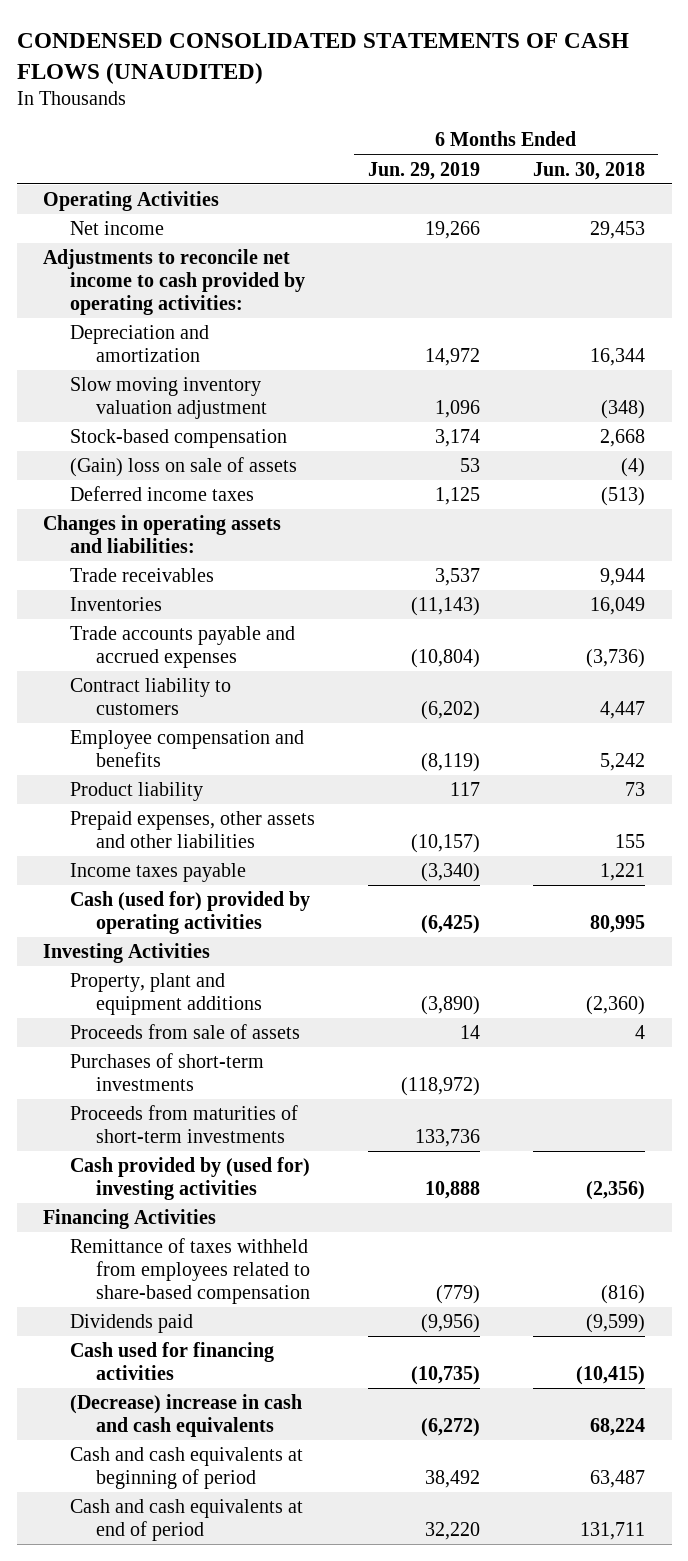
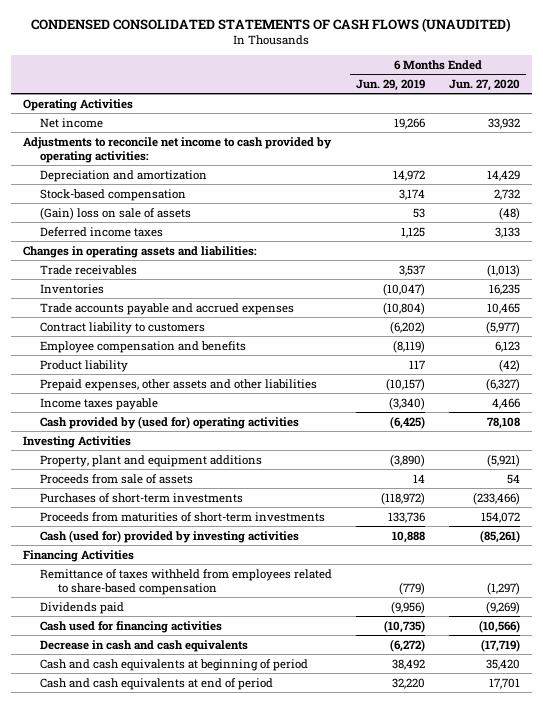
[532,161,645,180] Jun. 30, 2018 -> none
none -> [448,78,520,91] Jun. 27, 2020
[69,377,267,420] Slow moving inventory valuation adjustment -> none
[410,597,480,617] (11,143) -> [383,282,426,296] (10,047)
[69,891,310,935] Cash (used for) provided by operating activities -> [40,415,300,429] Cash provided by (used for) operating activities
[69,1157,310,1201] Cash provided by (used for) investing activities -> [40,529,300,543] Cash (used for) provided by investing activities
[69,1394,302,1438] (Decrease) increase in cash and cash equivalents -> [40,639,249,652] Decrease in cash and cash equivalents

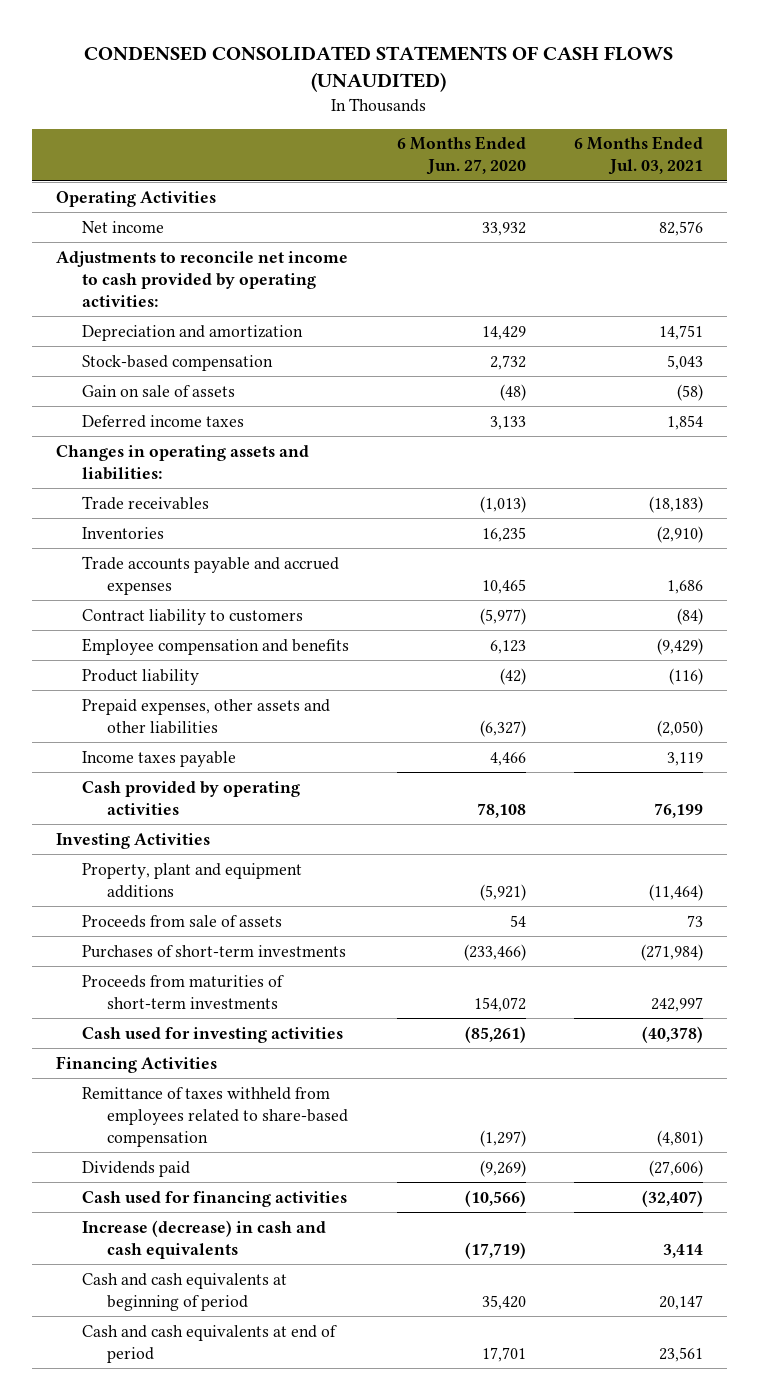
[356,78,426,91] Jun. 29, 2019 -> none
none -> [573,136,703,176] 6 Months Ended Jul. 03, 2021
[40,206,192,220] (Gain) loss on sale of assets -> [81,384,235,397] Gain on sale of assets
[40,415,300,429] Cash provided by (used for) operating activities -> [81,780,300,815] Cash provided by operating activities
[40,529,300,543] Cash (used for) provided by investing activities -> [81,1026,343,1043] Cash used for investing activities
[40,639,249,652] Decrease in cash and cash equivalents -> [81,1219,326,1259] Increase (decrease) in cash and cash equivalents

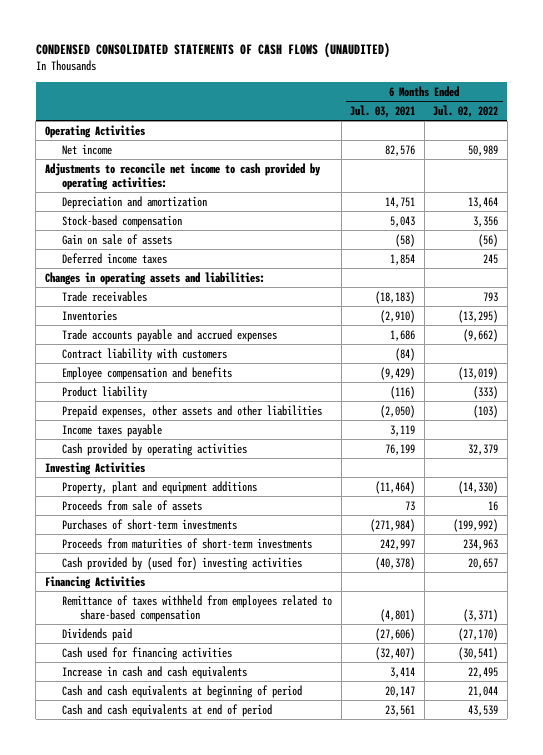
[396,136,526,176] 6 Months Ended Jun. 27, 2020 -> none
none -> [433,104,499,118] Jul. 02, 2022
[81,608,303,625] Contract liability to customers -> [62,347,228,361] Contract liability with customers
[81,1026,343,1043] Cash used for investing activities -> [62,556,303,570] Cash provided by (used for) investing activities
[81,1219,326,1259] Increase (decrease) in cash and cash equivalents -> [62,665,248,679] Increase in cash and cash equivalents

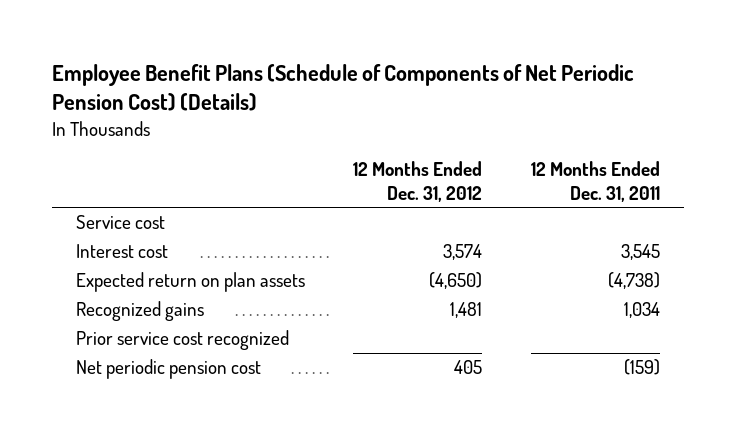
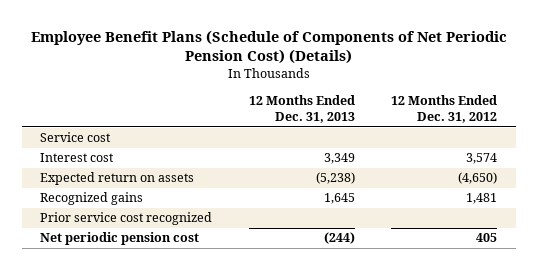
[530,161,660,202] 12 Months Ended Dec. 31, 2011 -> none
none -> [248,95,355,124] 12 Months Ended Dec. 31, 2013
[75,272,305,293] Expected return on plan assets -> [40,172,195,186] Expected return on assets

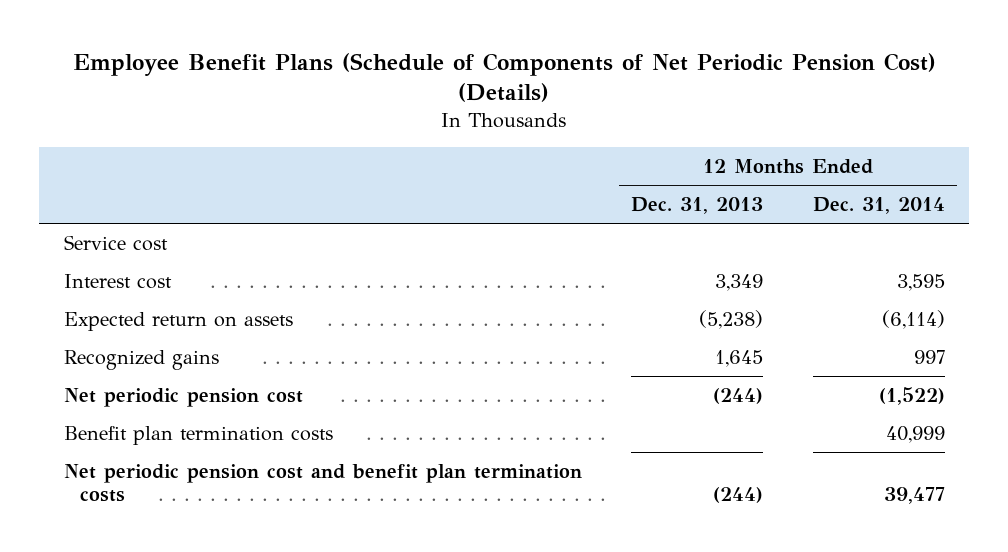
[391,95,498,124] 12 Months Ended Dec. 31, 2012 -> none
none -> [812,196,945,214] Dec. 31, 2014
[40,212,213,226] Prior service cost recognized -> none
none -> [63,425,333,445] Benefit plan termination costs
none -> [63,463,582,503] Net periodic pension cost and benefit plan termination costs

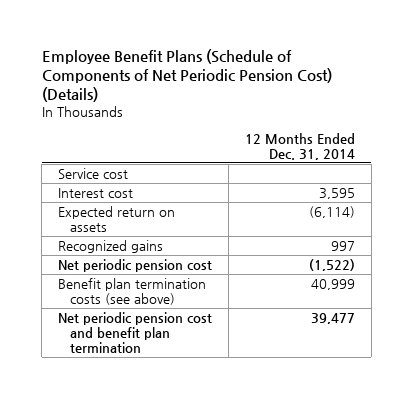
[631,196,764,214] Dec. 31, 2013 -> none
[63,425,333,445] Benefit plan termination costs -> [57,278,206,305] Benefit plan termination costs (see above)
[63,463,582,503] Net periodic pension cost and benefit plan termination costs -> [57,312,212,353] Net periodic pension cost and benefit plan termination

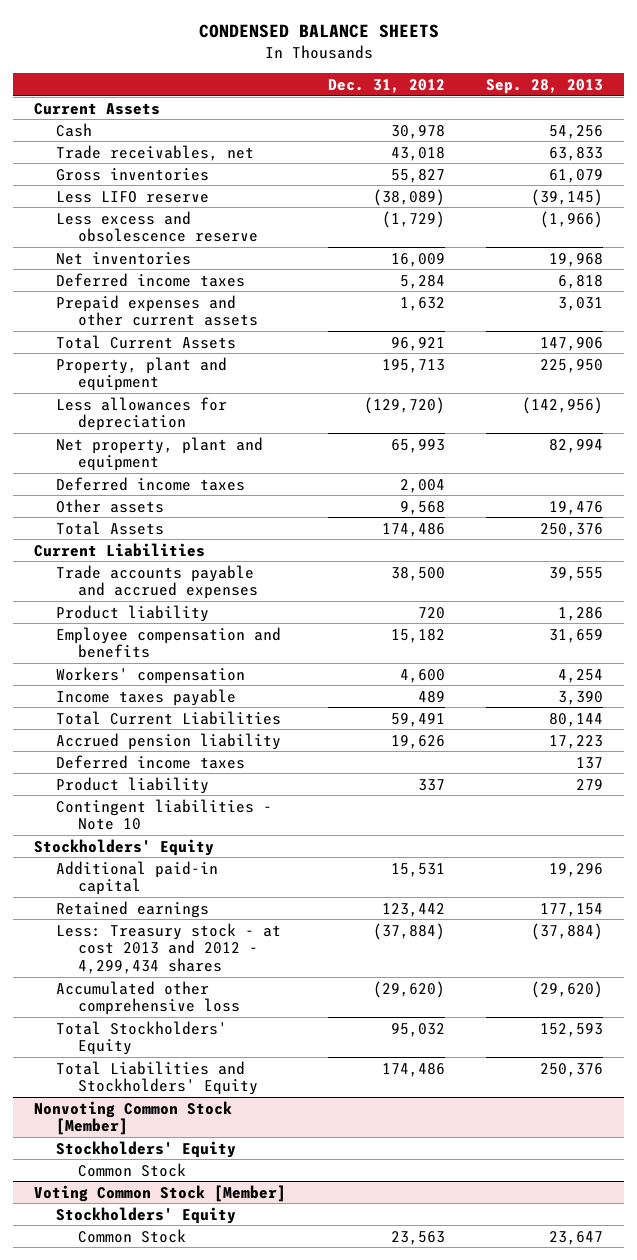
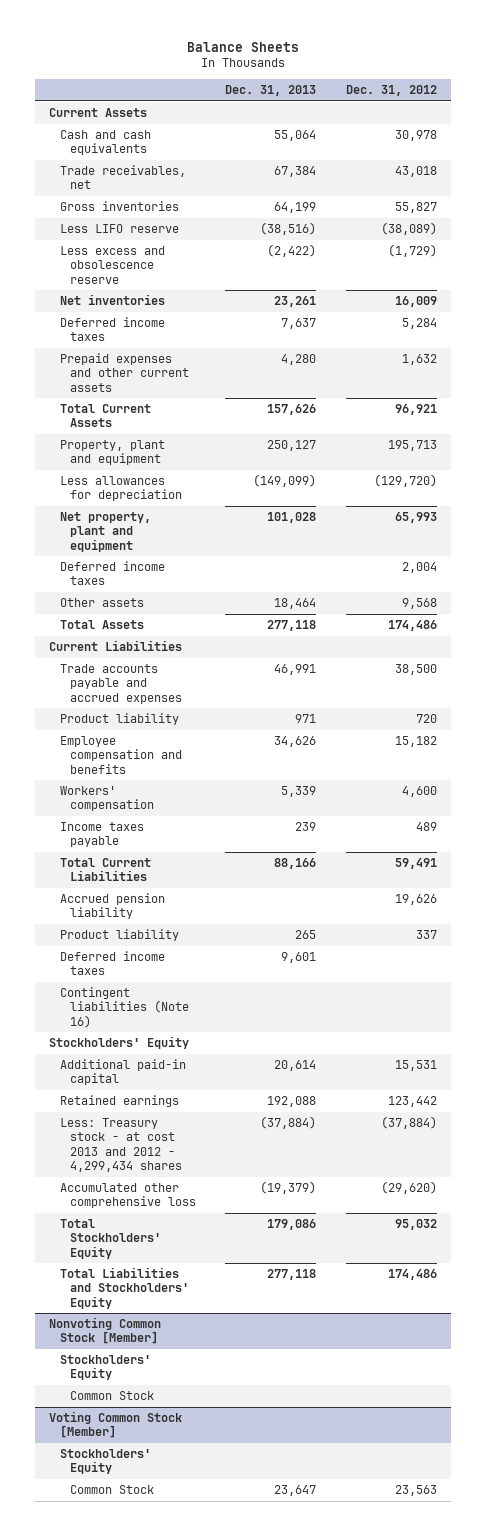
[198,24,439,39] CONDENSED BALANCE SHEETS -> [186,42,299,53] Balance Sheets
[486,78,604,94] Sep. 28, 2013 -> none
none -> [225,84,317,96] Dec. 31, 2013
[56,122,93,137] Cash -> [59,130,151,156] Cash and cash equivalents
[56,754,246,769] Deferred income taxes -> [59,951,165,976] Deferred income taxes
[56,798,273,831] Contingent liabilities - Note 10 -> [59,987,189,1028] Contingent liabilities (Note 16)

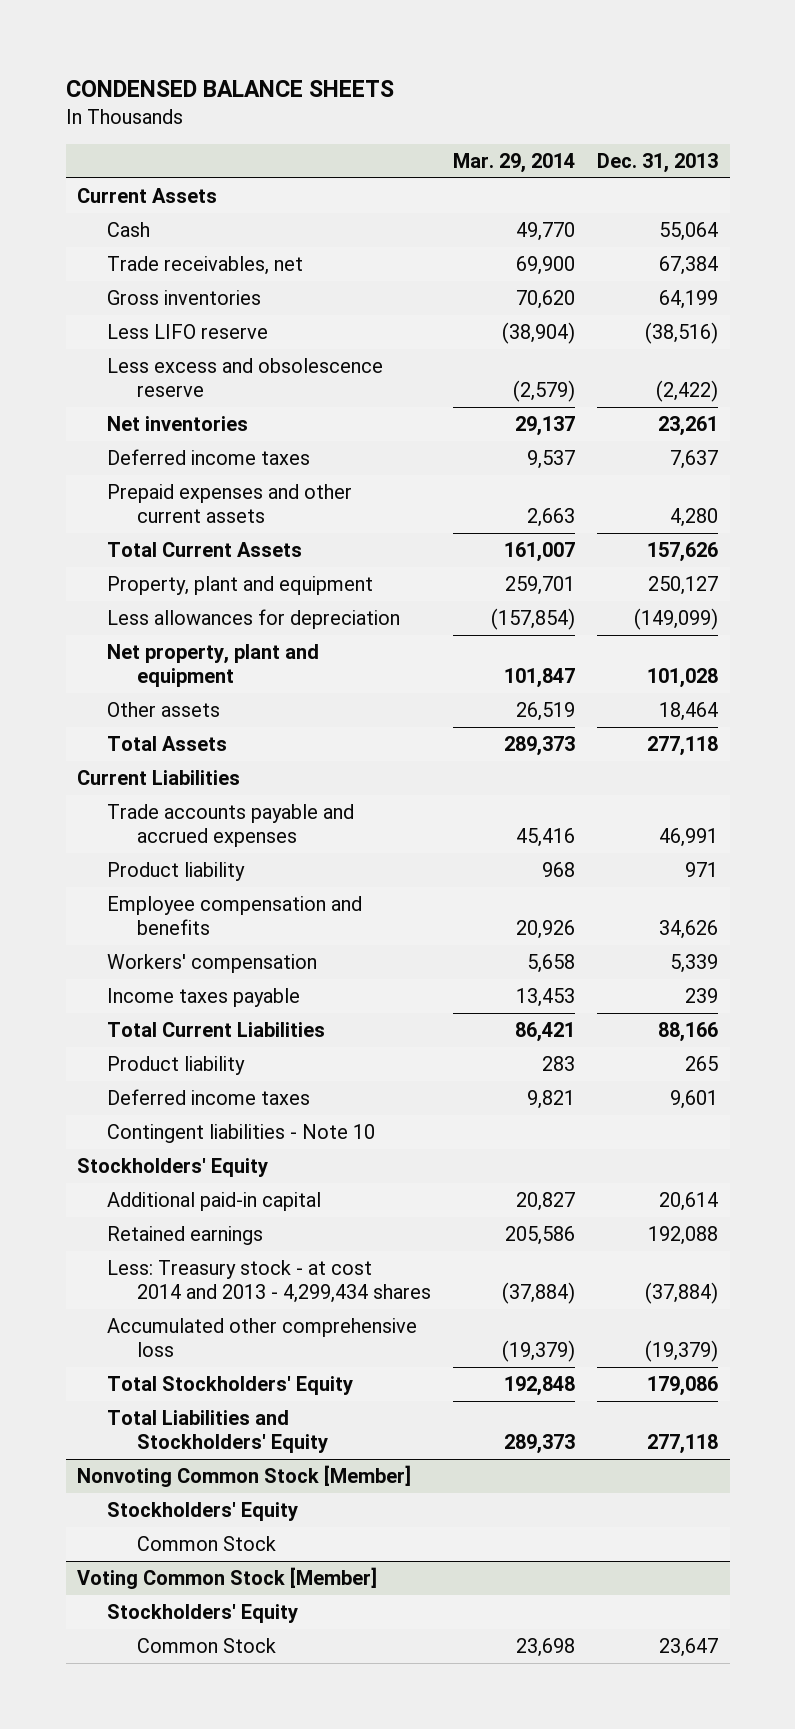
[186,42,299,53] Balance Sheets -> [65,79,394,97] CONDENSED BALANCE SHEETS
[345,84,437,96] Dec. 31, 2012 -> none
none -> [453,153,576,174] Mar. 29, 2014
[59,130,151,156] Cash and cash equivalents -> [106,222,150,238] Cash
[59,561,165,586] Deferred income taxes -> none
[59,893,165,920] Accrued pension liability -> none
[59,987,189,1028] Contingent liabilities (Note 16) -> [106,1124,375,1144] Contingent liabilities - Note 10
[59,1118,182,1172] Less: Treasury stock - at cost 2013 and 2012 - 4,299,434 shares -> [106,1260,431,1303] Less: Treasury stock - at cost 2014 and 2013 - 4,299,434 shares

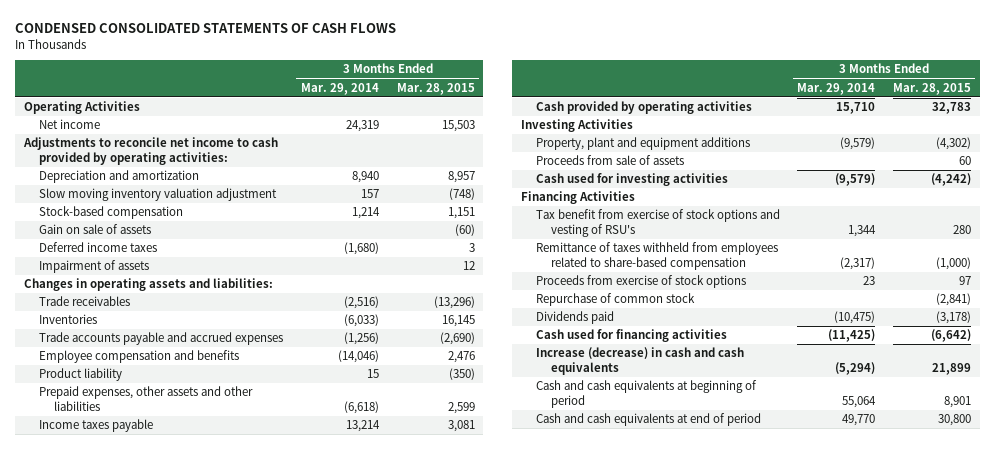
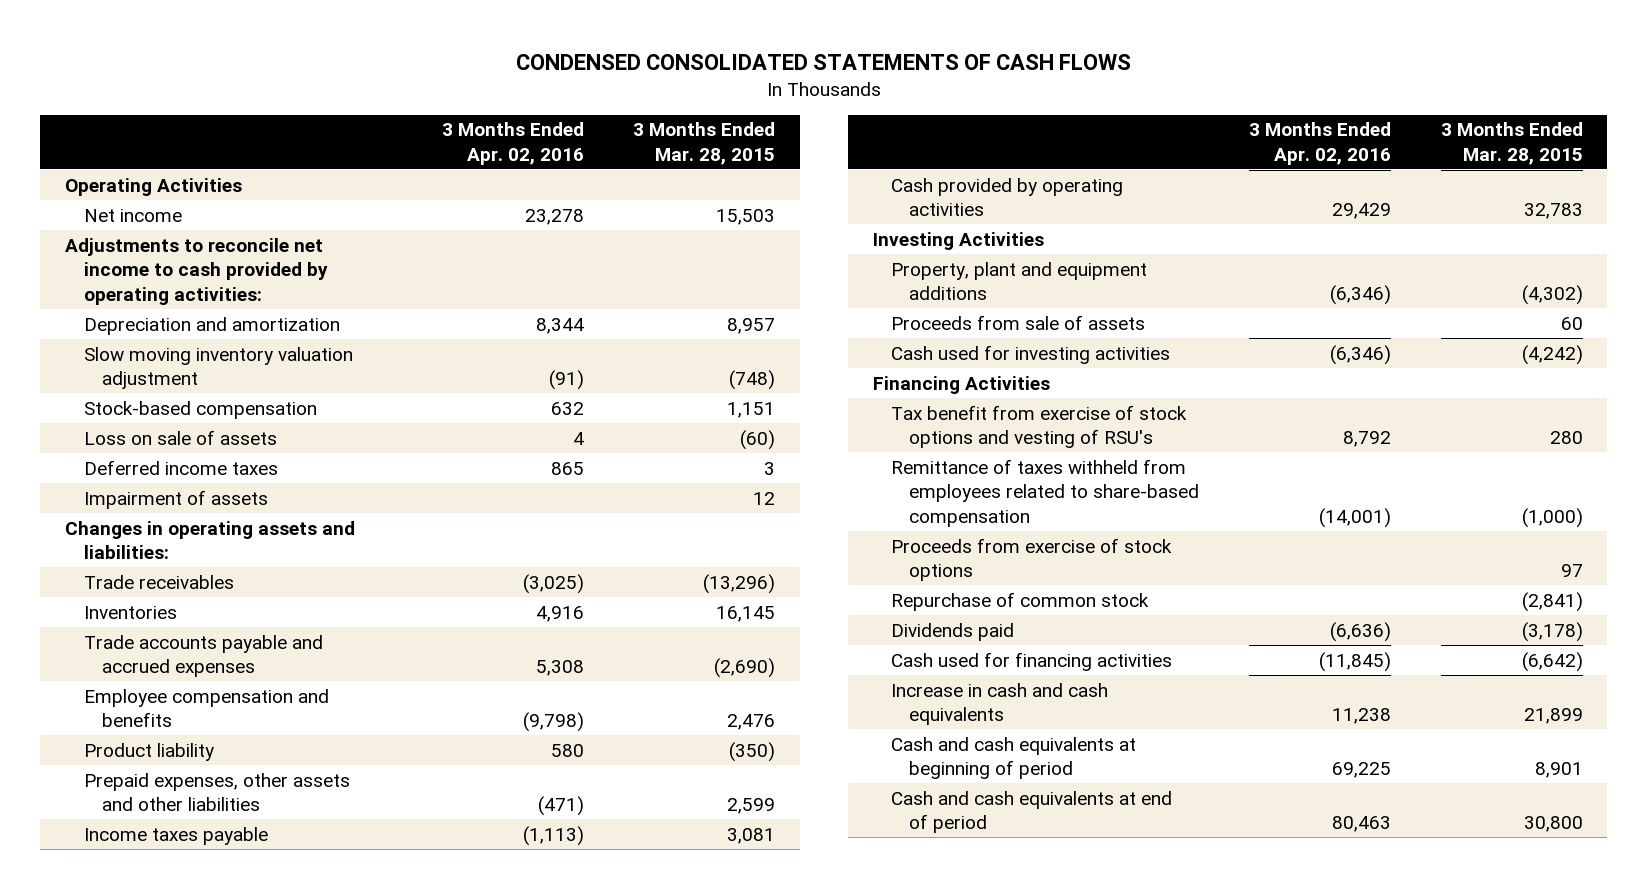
[300,82,379,95] Mar. 29, 2014 -> none
none -> [441,122,584,165] 3 Months Ended Apr. 02, 2016
[39,224,152,235] Gain on sale of assets -> [83,429,277,445] Loss on sale of assets
[535,347,744,376] Increase (decrease) in cash and cash equivalents -> [890,682,1108,726] Increase in cash and cash equivalents

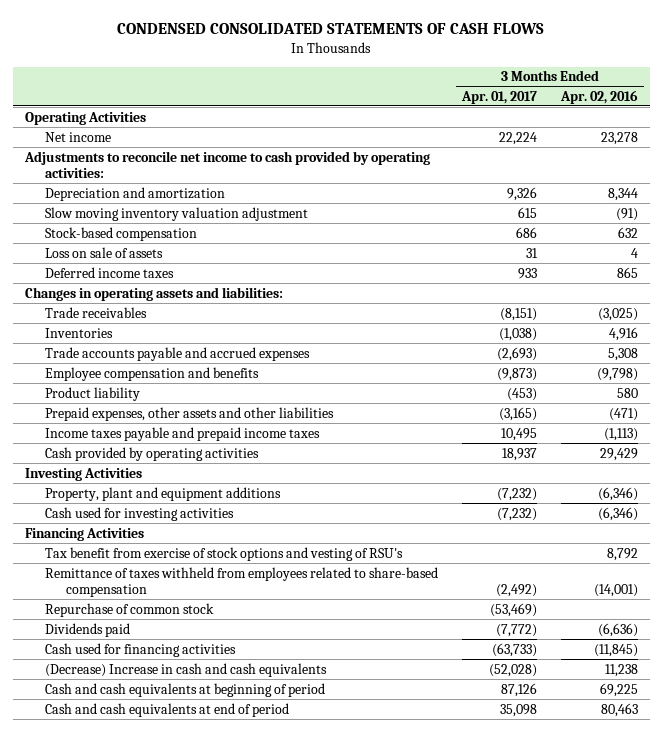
[633,122,776,165] 3 Months Ended Mar. 28, 2015 -> none
none -> [461,90,538,104] Apr. 01, 2017
[83,489,268,509] Impairment of assets -> none
[83,826,268,845] Income taxes payable -> [45,426,321,441] Income taxes payable and prepaid income taxes
[890,314,1145,330] Proceeds from sale of assets -> none
[890,537,1172,582] Proceeds from exercise of stock options -> none
[890,682,1108,726] Increase in cash and cash equivalents -> [45,662,328,677] (Decrease) Increase in cash and cash equivalents

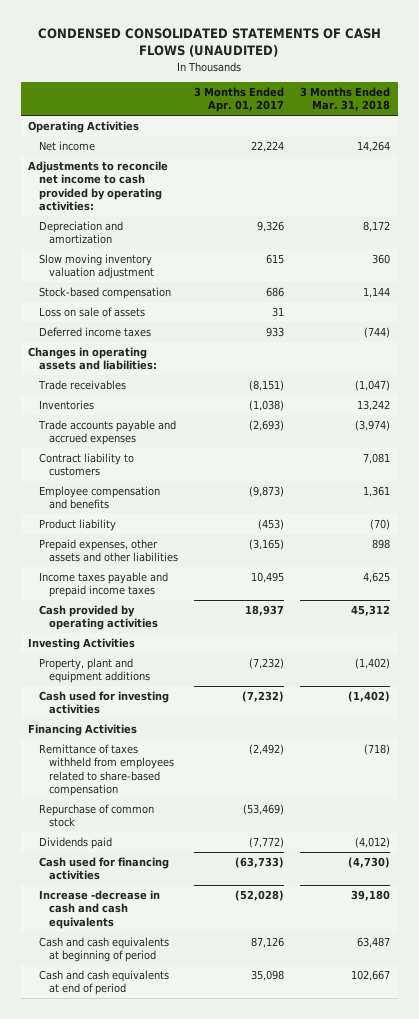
[117,23,545,35] CONDENSED CONSOLIDATED STATEMENTS OF CASH FLOWS -> [38,27,382,58] CONDENSED CONSOLIDATED STATEMENTS OF CASH FLOWS (UNAUDITED)
[560,89,639,104] Apr. 02, 2016 -> none
none -> [300,86,391,112] 3 Months Ended Mar. 31, 2018
none -> [38,453,134,477] Contract liability to customers
[45,546,404,561] Tax benefit from exercise of stock options and vesting of RSU's -> none
[45,662,328,677] (Decrease) Increase in cash and cash equivalents -> [38,890,160,929] Increase -decrease in cash and cash equivalents

